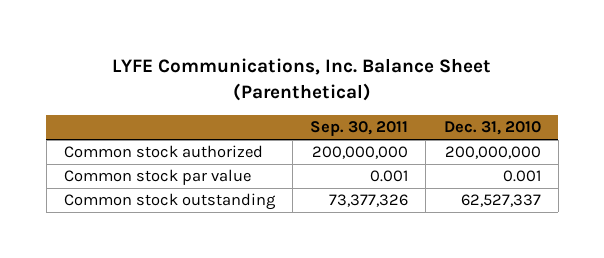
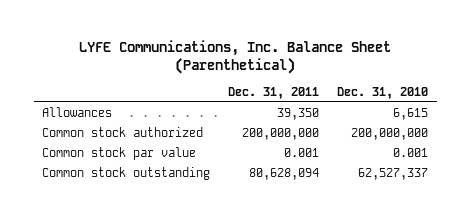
[310,121,409,137] Sep. 30, 2011 -> none
none -> [228,86,320,99] Dec. 31, 2011
none -> [42,107,113,118] Allowances

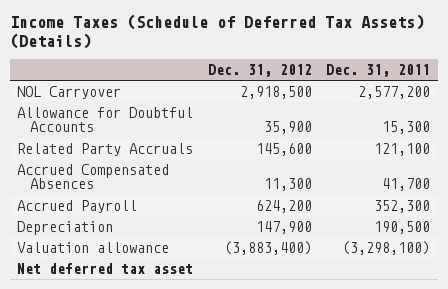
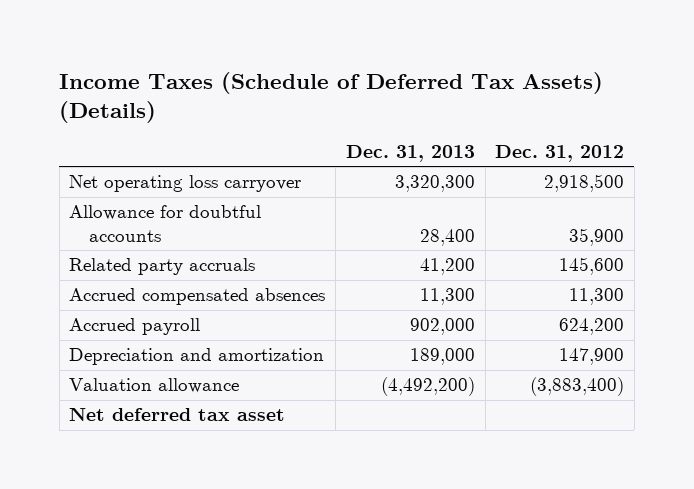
[326,64,431,78] Dec. 31, 2011 -> none
none -> [345,145,475,163] Dec. 31, 2013
[17,86,122,100] NOL Carryover -> [69,175,302,193] Net operating loss carryover
[17,107,194,133] Allowance for Doubtful Accounts -> [69,205,262,242] Allowance for doubtful accounts
[17,143,194,157] Related Party Accruals -> [69,258,256,276] Related party accruals
[17,164,170,190] Accrued Compensated Absences -> [69,288,326,306] Accrued compensated absences
[17,200,138,214] Accrued Payroll -> [69,318,201,336] Accrued payroll
[17,221,114,236] Depreciation -> [69,348,325,366] Depreciation and amortization

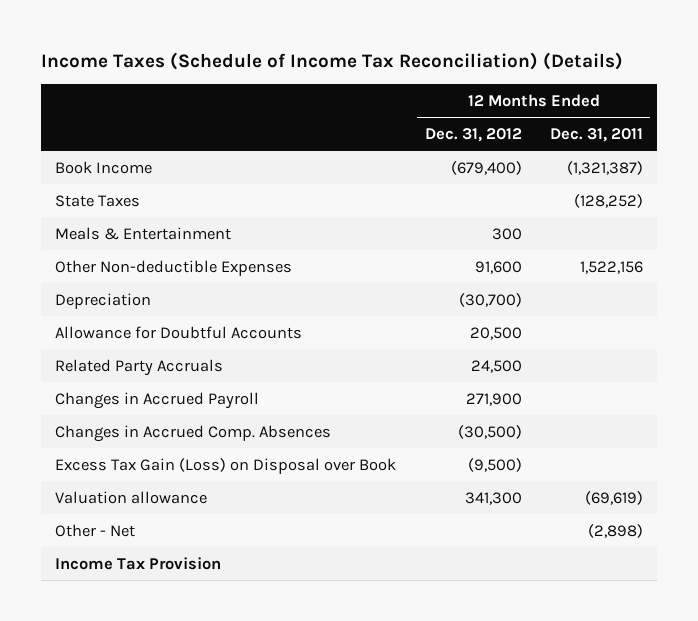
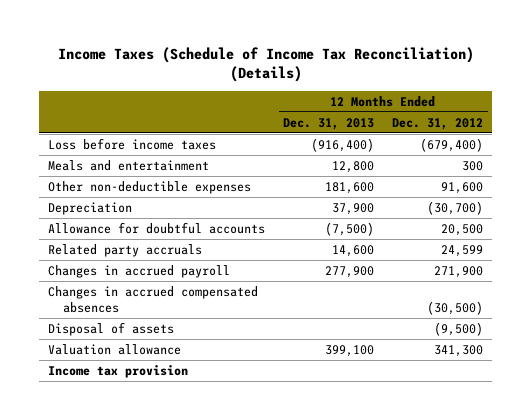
[549,128,643,143] Dec. 31, 2011 -> none
none -> [283,117,375,130] Dec. 31, 2013
[55,194,141,207] State Taxes -> none
[55,160,153,174] Book Income -> [48,137,217,150] Loss before income taxes
[55,226,232,240] Meals & Entertainment -> [48,159,210,171] Meals and entertainment
[55,259,293,276] Other Non-deductible Expenses -> [48,180,252,194] Other non-deductible expenses
[55,325,303,339] Allowance for Doubtful Accounts -> [48,221,266,234] Allowance for doubtful accounts
[55,358,224,376] Related Party Accruals -> [48,243,203,257] Related party accruals
[470,359,522,373] 24,500 -> [441,244,484,257] 24,599
[55,391,260,409] Changes in Accrued Payroll -> [48,264,231,278] Changes in accrued payroll
[55,424,332,442] Changes in Accrued Comp. Absences -> [48,285,259,313] Changes in accrued compensated absences
[55,457,397,474] Excess Tax Gain (Loss) on Disposal over Book -> [48,321,175,336] Disposal of assets
[55,523,136,537] Other - Net -> none
[55,556,222,570] Income Tax Provision -> [48,364,189,378] Income tax provision

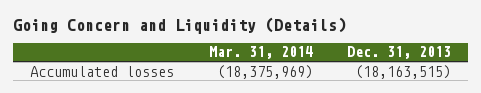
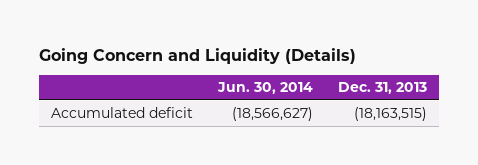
[208,46,313,60] Mar. 31, 2014 -> none
none -> [216,82,313,95] Jun. 30, 2014
[30,65,175,77] Accumulated losses -> [51,107,194,119] Accumulated deficit

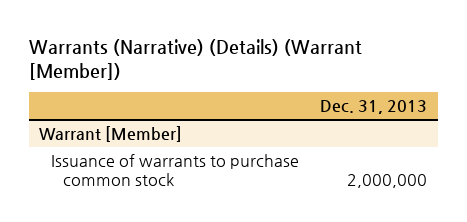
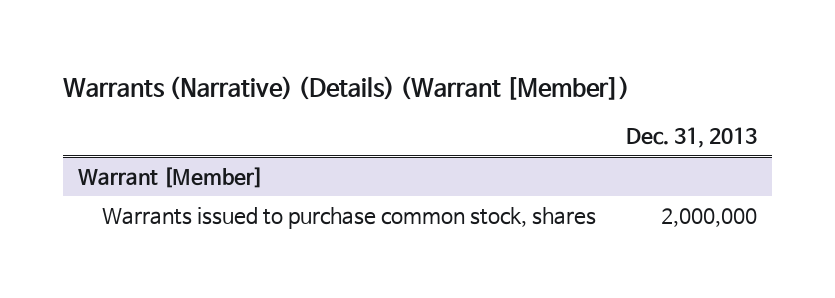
[51,153,300,186] Issuance of warrants to purchase common stock -> [101,207,596,230] Warrants issued to purchase common stock, shares

